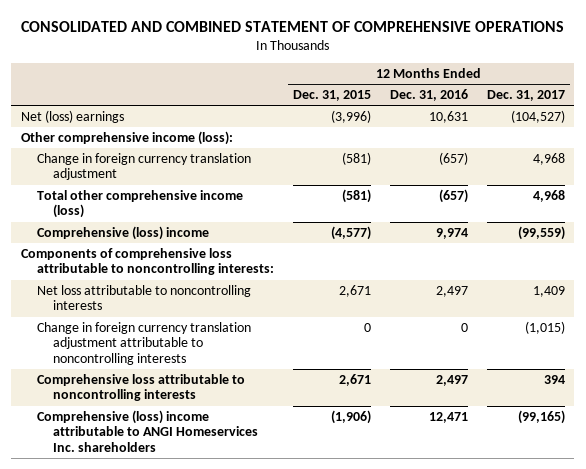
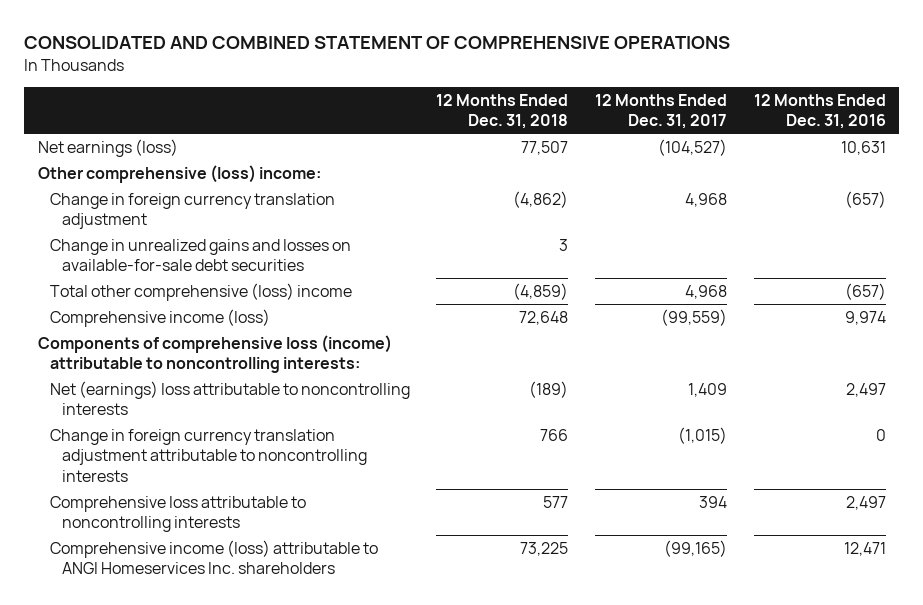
[292,90,371,102] Dec. 31, 2015 -> none
none -> [436,93,569,130] 12 Months Ended Dec. 31, 2018
[20,109,124,123] Net (loss) earnings -> [37,138,178,157] Net earnings (loss)
[20,130,233,145] Other comprehensive income (loss): -> [37,164,321,183] Other comprehensive (loss) income:
none -> [49,238,351,272] Change in unrealized gains and losses on available-for-sale debt securities
[36,189,243,219] Total other comprehensive income (loss) -> [49,282,352,301] Total other comprehensive (loss) income
[36,225,209,240] Comprehensive (loss) income -> [49,308,270,327] Comprehensive income (loss)
[20,247,274,276] Components of comprehensive loss attributable to noncontrolling interests: -> [37,334,392,374] Components of comprehensive loss (income) attributable to noncontrolling interests:
[36,284,251,311] Net loss attributable to noncontrolling interests -> [49,380,410,416] Net (earnings) loss attributable to noncontrolling interests
[36,409,258,452] Comprehensive (loss) income attributable to ANGI Homeservices Inc. shareholders -> [49,539,378,575] Comprehensive income (loss) attributable to ANGI Homeservices Inc. shareholders

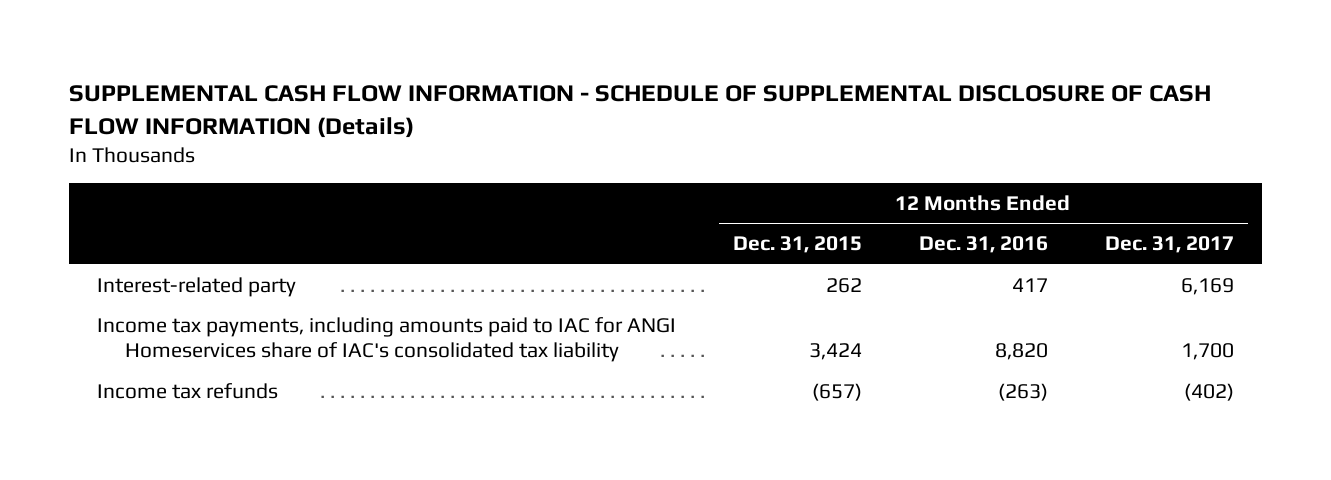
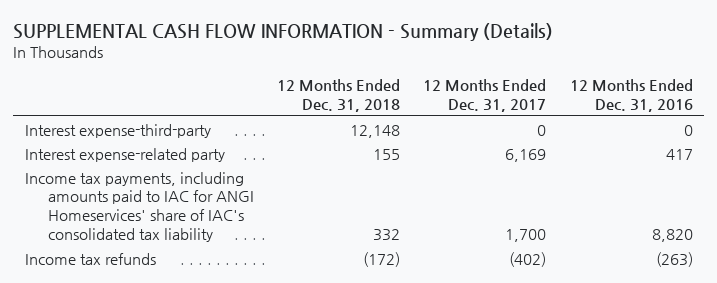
[68,85,1211,138] SUPPLEMENTAL CASH FLOW INFORMATION - SCHEDULE OF SUPPLEMENTAL DISCLOSURE OF CASH FLOW INFORMATION (Details) -> [13,22,554,41] SUPPLEMENTAL CASH FLOW INFORMATION - Summary (Details)
[733,236,863,254] Dec. 31, 2015 -> none
none -> [277,79,401,112] 12 Months Ended Dec. 31, 2018
[97,276,297,297] Interest-related party -> [24,123,211,138] Interest expense-third-party
[1011,277,1048,292] 417 -> [683,124,693,136] 0
[1180,277,1234,295] 6,169 -> [537,124,547,136] 0
none -> [24,147,225,162] Interest expense-related party
[97,316,677,363] Income tax payments, including amounts paid to IAC for ANGI Homeservices share of IAC's consolidated tax liability -> [24,171,255,242] Income tax payments, including amounts paid to IAC for ANGI Homeservices' share of IAC's consolidated tax liability

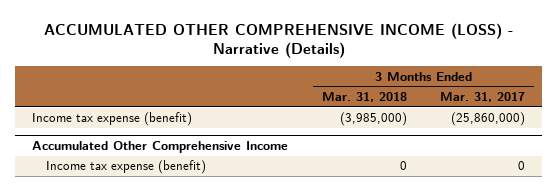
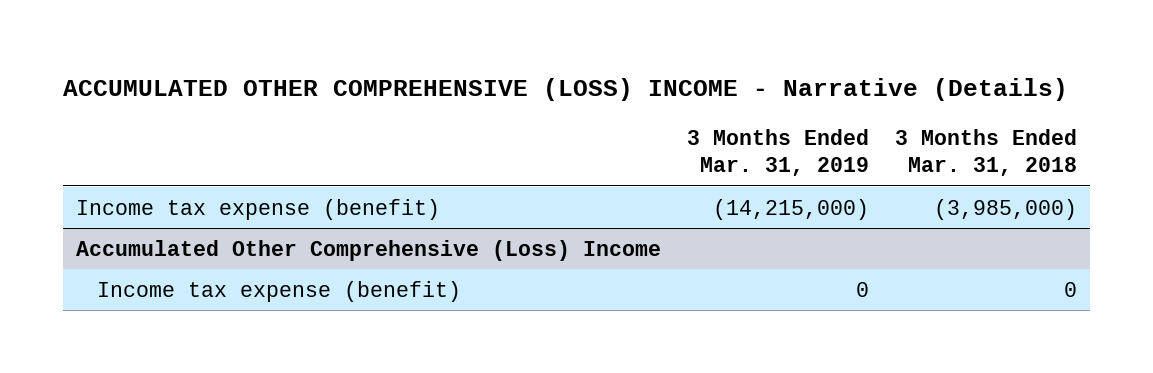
[43,22,514,58] ACCUMULATED OTHER COMPREHENSIVE INCOME (LOSS) - Narrative (Details) -> [62,78,1068,102] ACCUMULATED OTHER COMPREHENSIVE (LOSS) INCOME - Narrative (Details)
[440,91,526,102] Mar. 31, 2017 -> none
none -> [686,128,869,177] 3 Months Ended Mar. 31, 2019
[32,141,289,154] Accumulated Other Comprehensive Income -> [75,239,661,261] Accumulated Other Comprehensive (Loss) Income

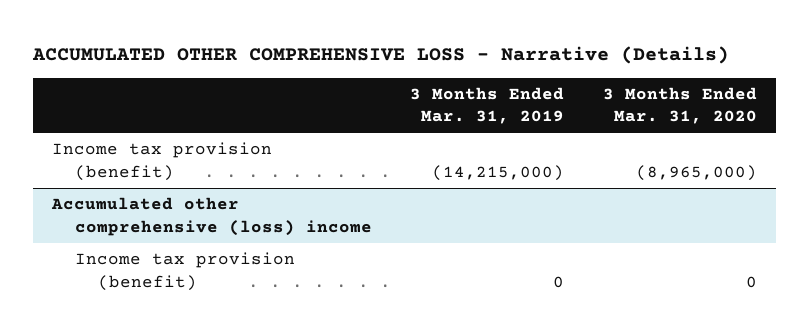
[62,78,1068,102] ACCUMULATED OTHER COMPREHENSIVE (LOSS) INCOME - Narrative (Details) -> [32,46,730,65] ACCUMULATED OTHER COMPREHENSIVE LOSS - Narrative (Details)
[894,128,1077,177] 3 Months Ended Mar. 31, 2018 -> none
none -> [602,86,757,125] 3 Months Ended Mar. 31, 2020
[75,198,440,220] Income tax expense (benefit) -> [52,142,273,181] Income tax provision (benefit)
[75,239,661,261] Accumulated Other Comprehensive (Loss) Income -> [51,197,373,236] Accumulated other comprehensive (loss) income
[97,280,462,302] Income tax expense (benefit) -> [75,252,296,291] Income tax provision (benefit)

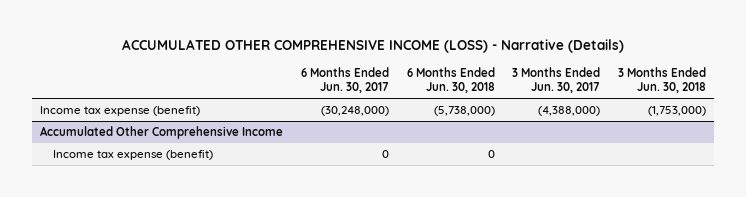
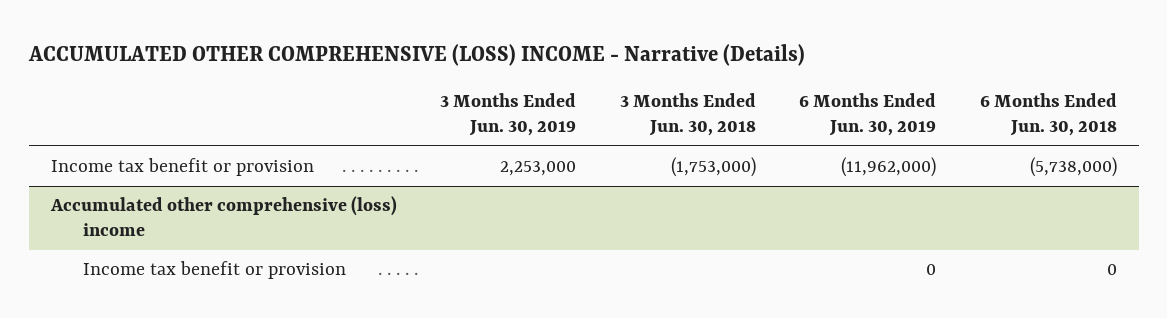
[122,38,625,53] ACCUMULATED OTHER COMPREHENSIVE INCOME (LOSS) - Narrative (Details) -> [27,44,805,67] ACCUMULATED OTHER COMPREHENSIVE (LOSS) INCOME - Narrative (Details)
[300,66,389,94] 6 Months Ended Jun. 30, 2017 -> none
[512,66,601,94] 3 Months Ended Jun. 30, 2017 -> none
none -> [440,93,577,137] 3 Months Ended Jun. 30, 2019
none -> [799,93,937,137] 6 Months Ended Jun. 30, 2019
[40,106,201,117] Income tax expense (benefit) -> [50,158,314,177] Income tax benefit or provision
[40,126,284,140] Accumulated Other Comprehensive Income -> [49,196,397,237] Accumulated other comprehensive (loss) income
[53,150,214,161] Income tax expense (benefit) -> [82,261,346,280] Income tax benefit or provision

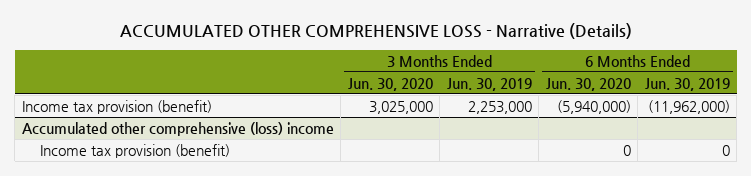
[27,44,805,67] ACCUMULATED OTHER COMPREHENSIVE (LOSS) INCOME - Narrative (Details) -> [119,23,632,40] ACCUMULATED OTHER COMPREHENSIVE LOSS - Narrative (Details)
[619,93,756,137] 3 Months Ended Jun. 30, 2018 -> none
[979,93,1117,137] 6 Months Ended Jun. 30, 2018 -> none
none -> [347,77,433,91] Jun. 30, 2020
none -> [545,77,631,91] Jun. 30, 2020
[50,158,314,177] Income tax benefit or provision -> [21,99,212,114] Income tax provision (benefit)
[82,261,346,280] Income tax benefit or provision -> [39,143,230,158] Income tax provision (benefit)

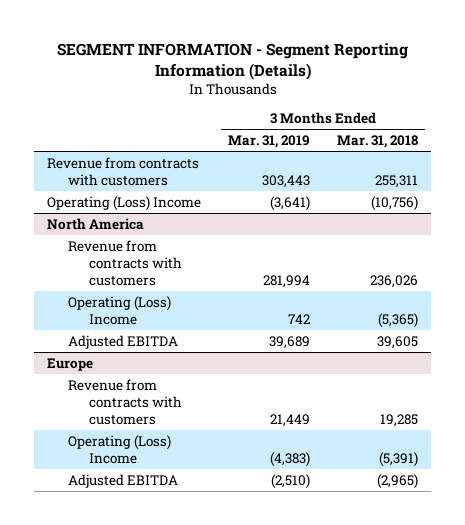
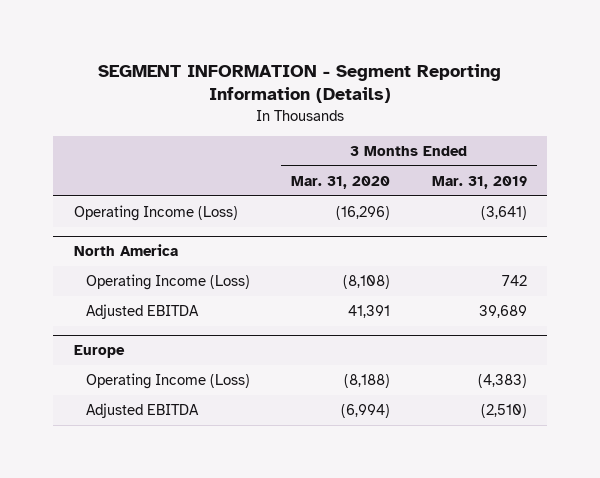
[336,135,418,149] Mar. 31, 2018 -> none
none -> [291,175,391,189] Mar. 31, 2020
[47,156,200,186] Revenue from contracts with customers -> none
[47,195,202,211] Operating (Loss) Income -> [73,205,238,222] Operating Income (Loss)
[68,239,183,286] Revenue from contracts with customers -> none
[68,295,172,325] Operating (Loss) Income -> [85,274,250,291] Operating Income (Loss)
[68,378,183,425] Revenue from contracts with customers -> none
[68,434,172,464] Operating (Loss) Income -> [85,373,250,390] Operating Income (Loss)

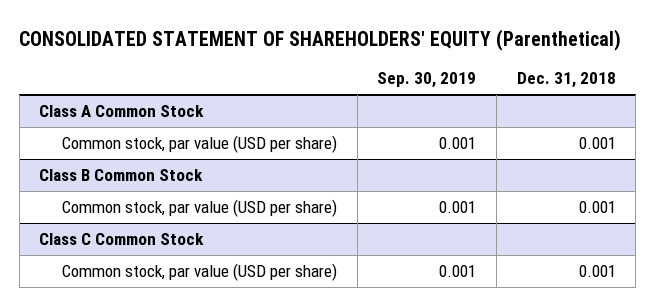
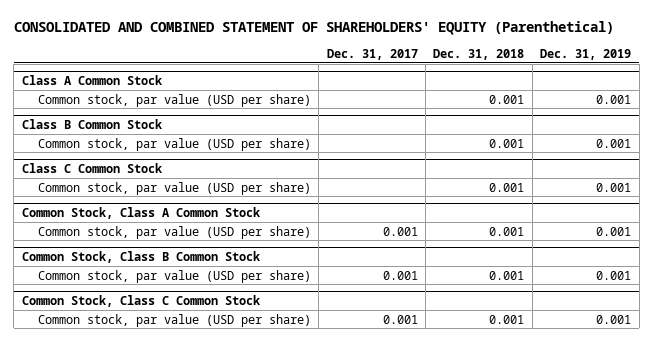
[19,28,622,51] CONSOLIDATED STATEMENT OF SHAREHOLDERS' EQUITY (Parenthetical) -> [13,21,614,36] CONSOLIDATED AND COMBINED STATEMENT OF SHAREHOLDERS' EQUITY (Parenthetical)
[377,72,477,89] Sep. 30, 2019 -> none
none -> [326,49,418,61] Dec. 31, 2017
none -> [540,49,632,61] Dec. 31, 2019
none -> [21,207,261,220] Common Stock, Class A Common Stock
none -> [37,225,311,239] Common stock, par value (USD per share)
none -> [21,251,261,264] Common Stock, Class B Common Stock
none -> [37,269,311,283] Common stock, par value (USD per share)
none -> [21,295,261,308] Common Stock, Class C Common Stock
none -> [37,313,311,327] Common stock, par value (USD per share)

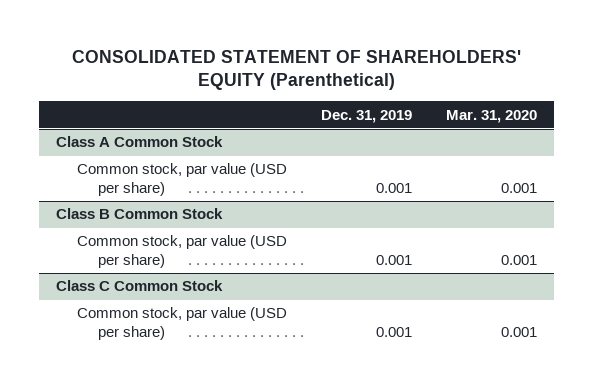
[13,21,614,36] CONSOLIDATED AND COMBINED STATEMENT OF SHAREHOLDERS' EQUITY (Parenthetical) -> [71,49,521,91] CONSOLIDATED STATEMENT OF SHAREHOLDERS' EQUITY (Parenthetical)
[326,49,418,61] Dec. 31, 2017 -> none
[433,49,525,61] Dec. 31, 2018 -> none
none -> [445,109,537,123] Mar. 31, 2020
[21,207,261,220] Common Stock, Class A Common Stock -> none
[37,225,311,239] Common stock, par value (USD per share) -> none
[21,251,261,264] Common Stock, Class B Common Stock -> none
[37,269,311,283] Common stock, par value (USD per share) -> none
[21,295,261,308] Common Stock, Class C Common Stock -> none
[37,313,311,327] Common stock, par value (USD per share) -> none

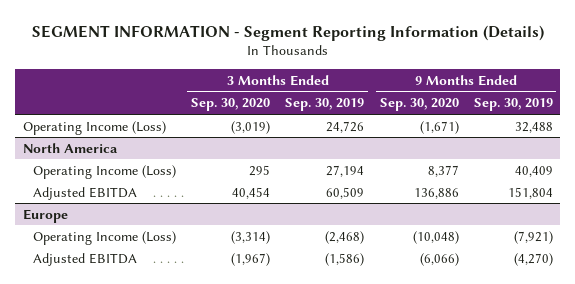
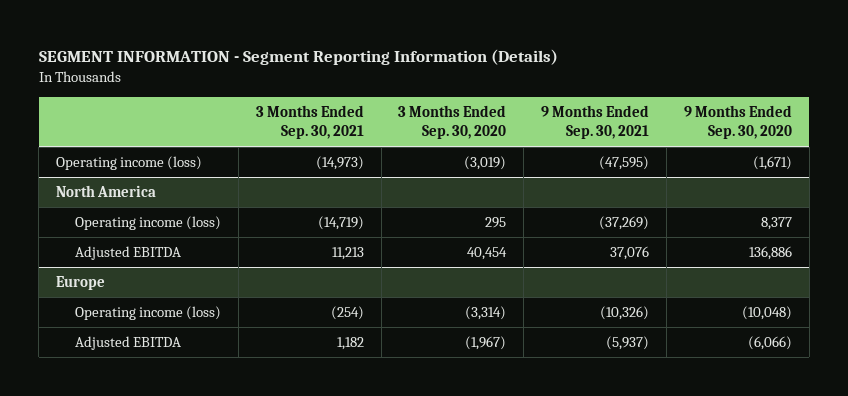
[285,98,365,112] Sep. 30, 2019 -> none
[473,98,553,112] Sep. 30, 2019 -> none
none -> [255,105,364,140] 3 Months Ended Sep. 30, 2021
none -> [541,105,650,140] 9 Months Ended Sep. 30, 2021
[22,120,166,135] Operating Income (Loss) -> [55,156,202,171] Operating income (loss)
[33,164,177,179] Operating Income (Loss) -> [74,216,221,231] Operating income (loss)
[33,230,177,245] Operating Income (Loss) -> [74,306,221,321] Operating income (loss)

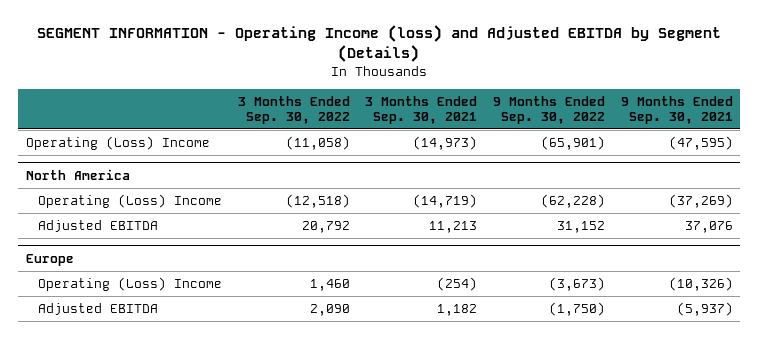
[38,48,558,65] SEGMENT INFORMATION - Segment Reporting Information (Details) -> [37,25,722,63] SEGMENT INFORMATION - Operating Income (loss) and Adjusted EBITDA by Segment (Details)
[398,105,507,140] 3 Months Ended Sep. 30, 2020 -> none
[684,105,793,140] 9 Months Ended Sep. 30, 2020 -> none
none -> [237,95,350,124] 3 Months Ended Sep. 30, 2022
none -> [492,95,605,124] 9 Months Ended Sep. 30, 2022
[55,156,202,171] Operating income (loss) -> [25,135,210,150] Operating (Loss) Income
[74,216,221,231] Operating income (loss) -> [37,193,222,208] Operating (Loss) Income
[74,306,221,321] Operating income (loss) -> [37,276,222,291] Operating (Loss) Income

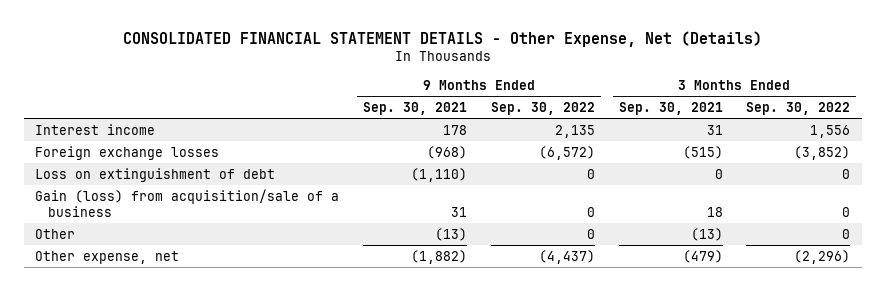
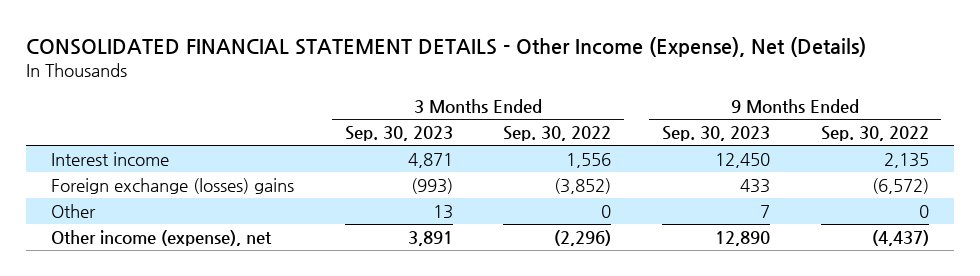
[122,30,762,47] CONSOLIDATED FINANCIAL STATEMENT DETAILS - Other Expense, Net (Details) -> [26,36,867,57] CONSOLIDATED FINANCIAL STATEMENT DETAILS - Other Income (Expense), Net (Details)
[363,101,468,115] Sep. 30, 2021 -> none
[618,101,723,115] Sep. 30, 2021 -> none
none -> [344,126,453,142] Sep. 30, 2023
none -> [662,126,771,142] Sep. 30, 2023
[35,167,276,182] Loss on extinguishment of debt -> none
[35,188,340,218] Gain (loss) from acquisition/sale of a business -> none
[35,145,220,160] Foreign exchange losses -> [51,178,295,195] Foreign exchange (losses) gains
[35,250,180,264] Other expense, net -> [51,230,273,247] Other income (expense), net

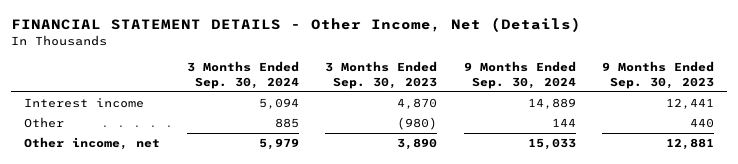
[26,36,867,57] CONSOLIDATED FINANCIAL STATEMENT DETAILS - Other Income (Expense), Net (Details) -> [10,16,581,32] FINANCIAL STATEMENT DETAILS - Other Income, Net (Details)
[503,126,612,142] Sep. 30, 2022 -> none
[820,126,929,142] Sep. 30, 2022 -> none
none -> [186,60,299,89] 3 Months Ended Sep. 30, 2024
none -> [463,60,576,89] 9 Months Ended Sep. 30, 2024
[51,178,295,195] Foreign exchange (losses) gains -> none
[407,153,453,169] 4,871 -> [397,98,438,110] 4,870
[715,153,771,169] 12,450 -> [666,98,715,110] 12,441
[432,205,453,220] 13 -> [397,117,438,131] (980)
[760,205,771,219] 7 -> [690,118,715,129] 440
[51,230,273,247] Other income (expense), net -> [24,137,161,151] Other income, net
[407,231,453,247] 3,891 -> [397,138,438,151] 3,890
[715,231,771,247] 12,890 -> [666,138,715,151] 12,881

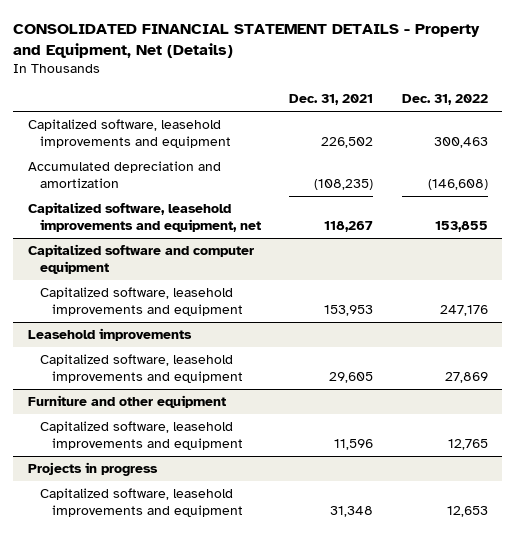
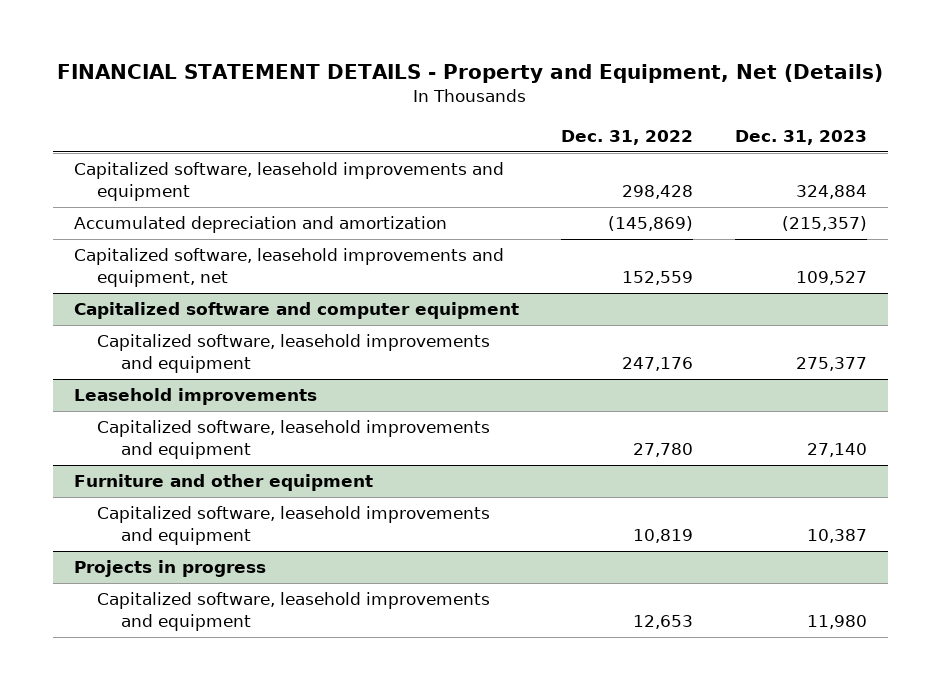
[13,24,481,59] CONSOLIDATED FINANCIAL STATEMENT DETAILS - Property and Equipment, Net (Details) -> [57,64,884,84] FINANCIAL STATEMENT DETAILS - Property and Equipment, Net (Details)
[289,94,374,106] Dec. 31, 2021 -> none
none -> [734,129,867,145] Dec. 31, 2023
[433,137,488,149] 300,463 -> [621,185,693,200] 298,428
[427,179,488,191] (146,608) -> [607,216,693,232] (145,869)
[434,221,488,233] 153,855 -> [621,271,693,286] 152,559
[444,372,488,384] 27,869 -> [632,443,693,458] 27,780
[447,439,488,451] 12,765 -> [632,529,693,544] 10,819

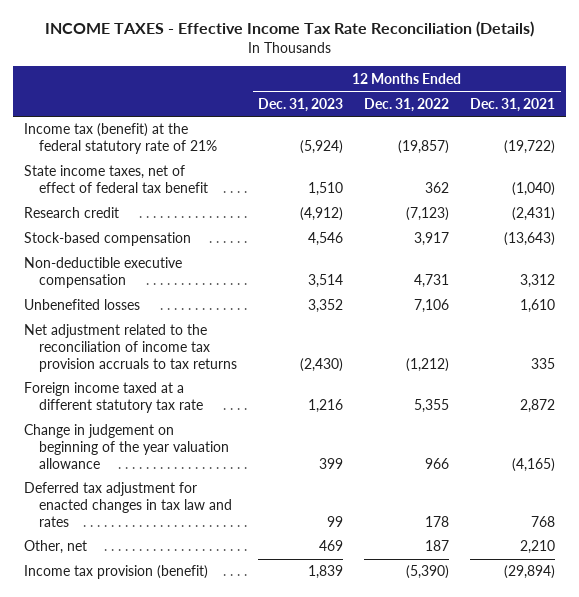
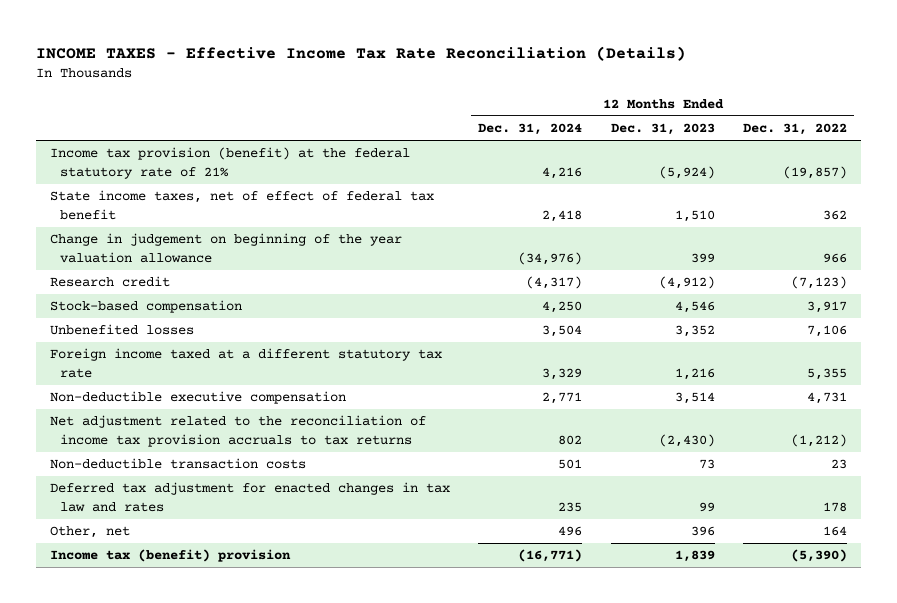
[470,97,556,112] Dec. 31, 2021 -> none
none -> [478,123,583,136] Dec. 31, 2024
[23,123,217,155] Income tax (benefit) at the federal statutory rate of 21% -> [49,147,410,179] Income tax provision (benefit) at the federal statutory rate of 21%
[23,424,229,469] Change in judgement on beginning of the year valuation allowance -> [49,233,402,263] Change in judgement on beginning of the year valuation allowance
[23,257,182,289] Non-deductible executive compensation -> [49,391,346,405] Non-deductible executive compensation
[23,324,237,372] Net adjustment related to the reconciliation of income tax provision accruals to tax returns -> [49,415,426,447] Net adjustment related to the reconciliation of income tax provision accruals to tax returns
none -> [49,458,306,470] Non-deductible transaction costs
[318,540,343,552] 469 -> [690,526,715,537] 396
[425,540,450,552] 187 -> [822,526,847,537] 164
[23,565,208,580] Income tax provision (benefit) -> [49,549,291,563] Income tax (benefit) provision

